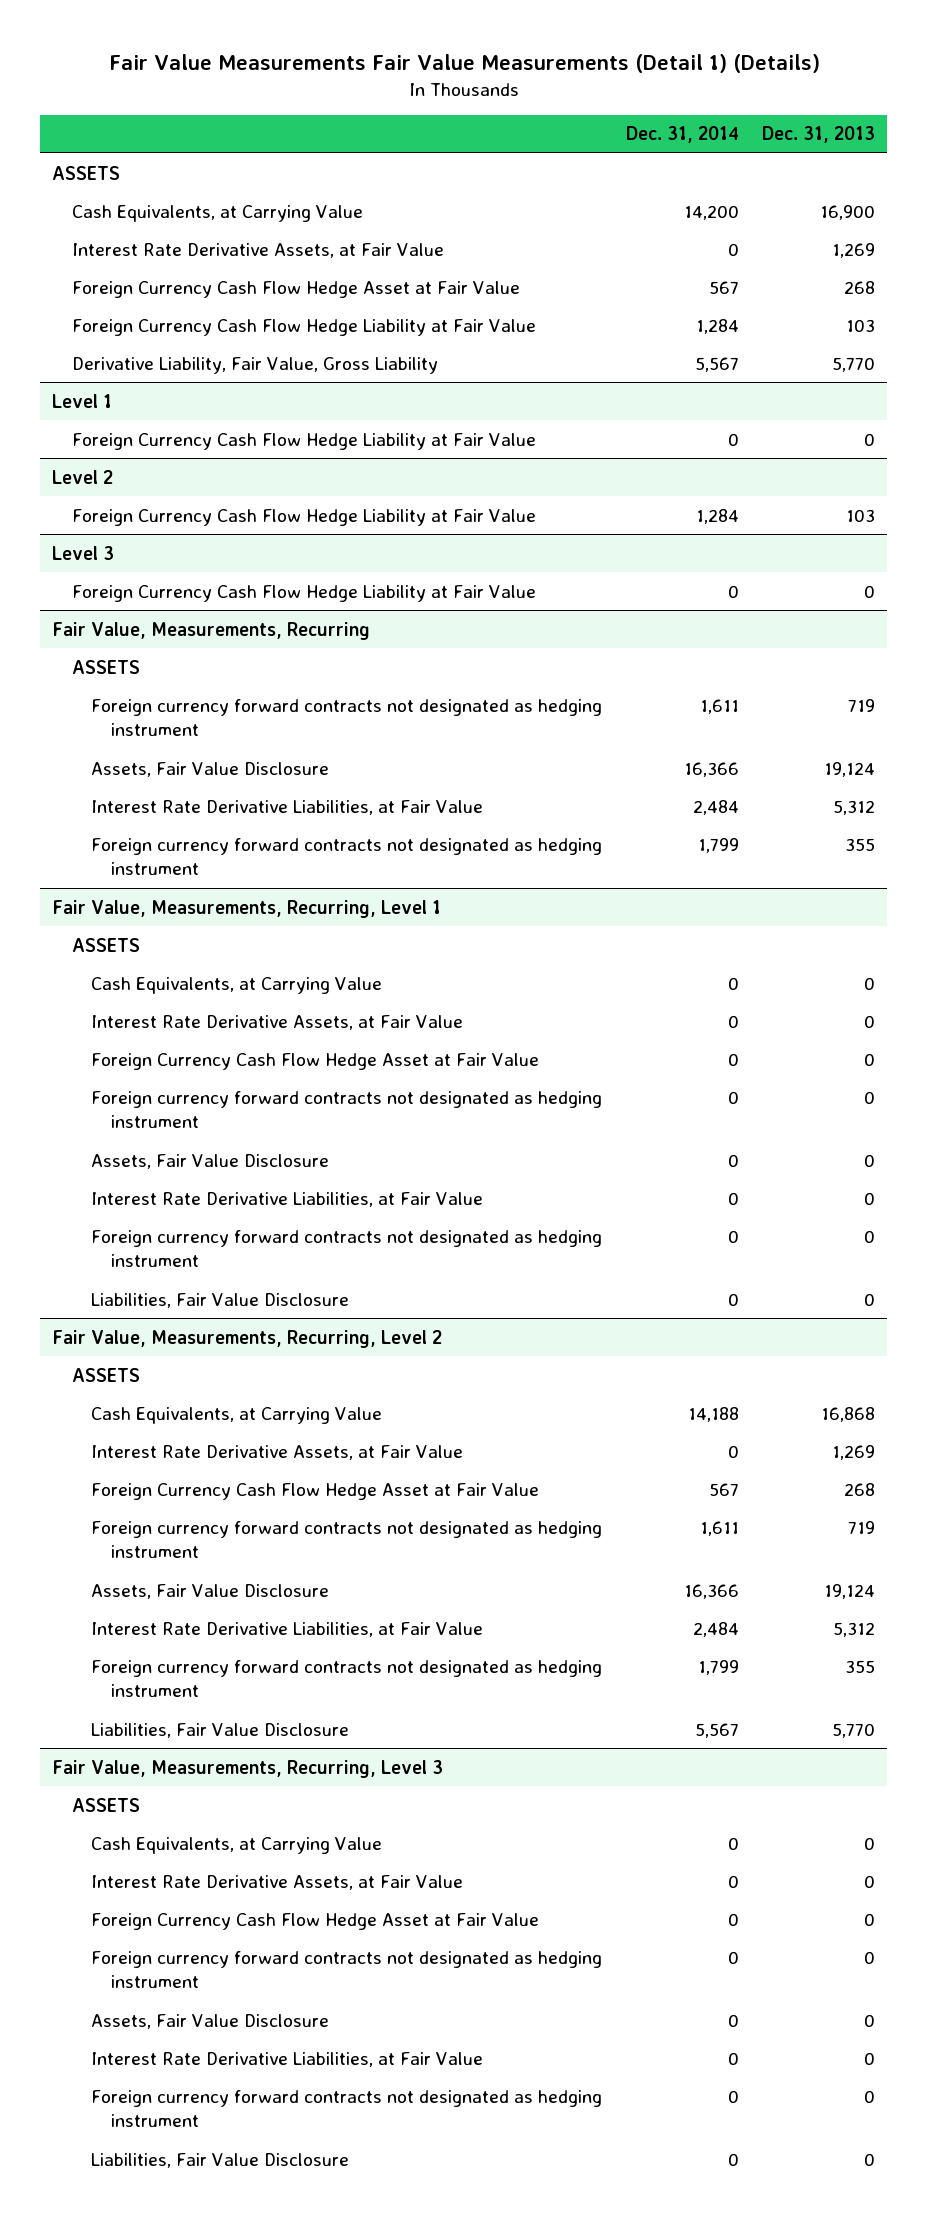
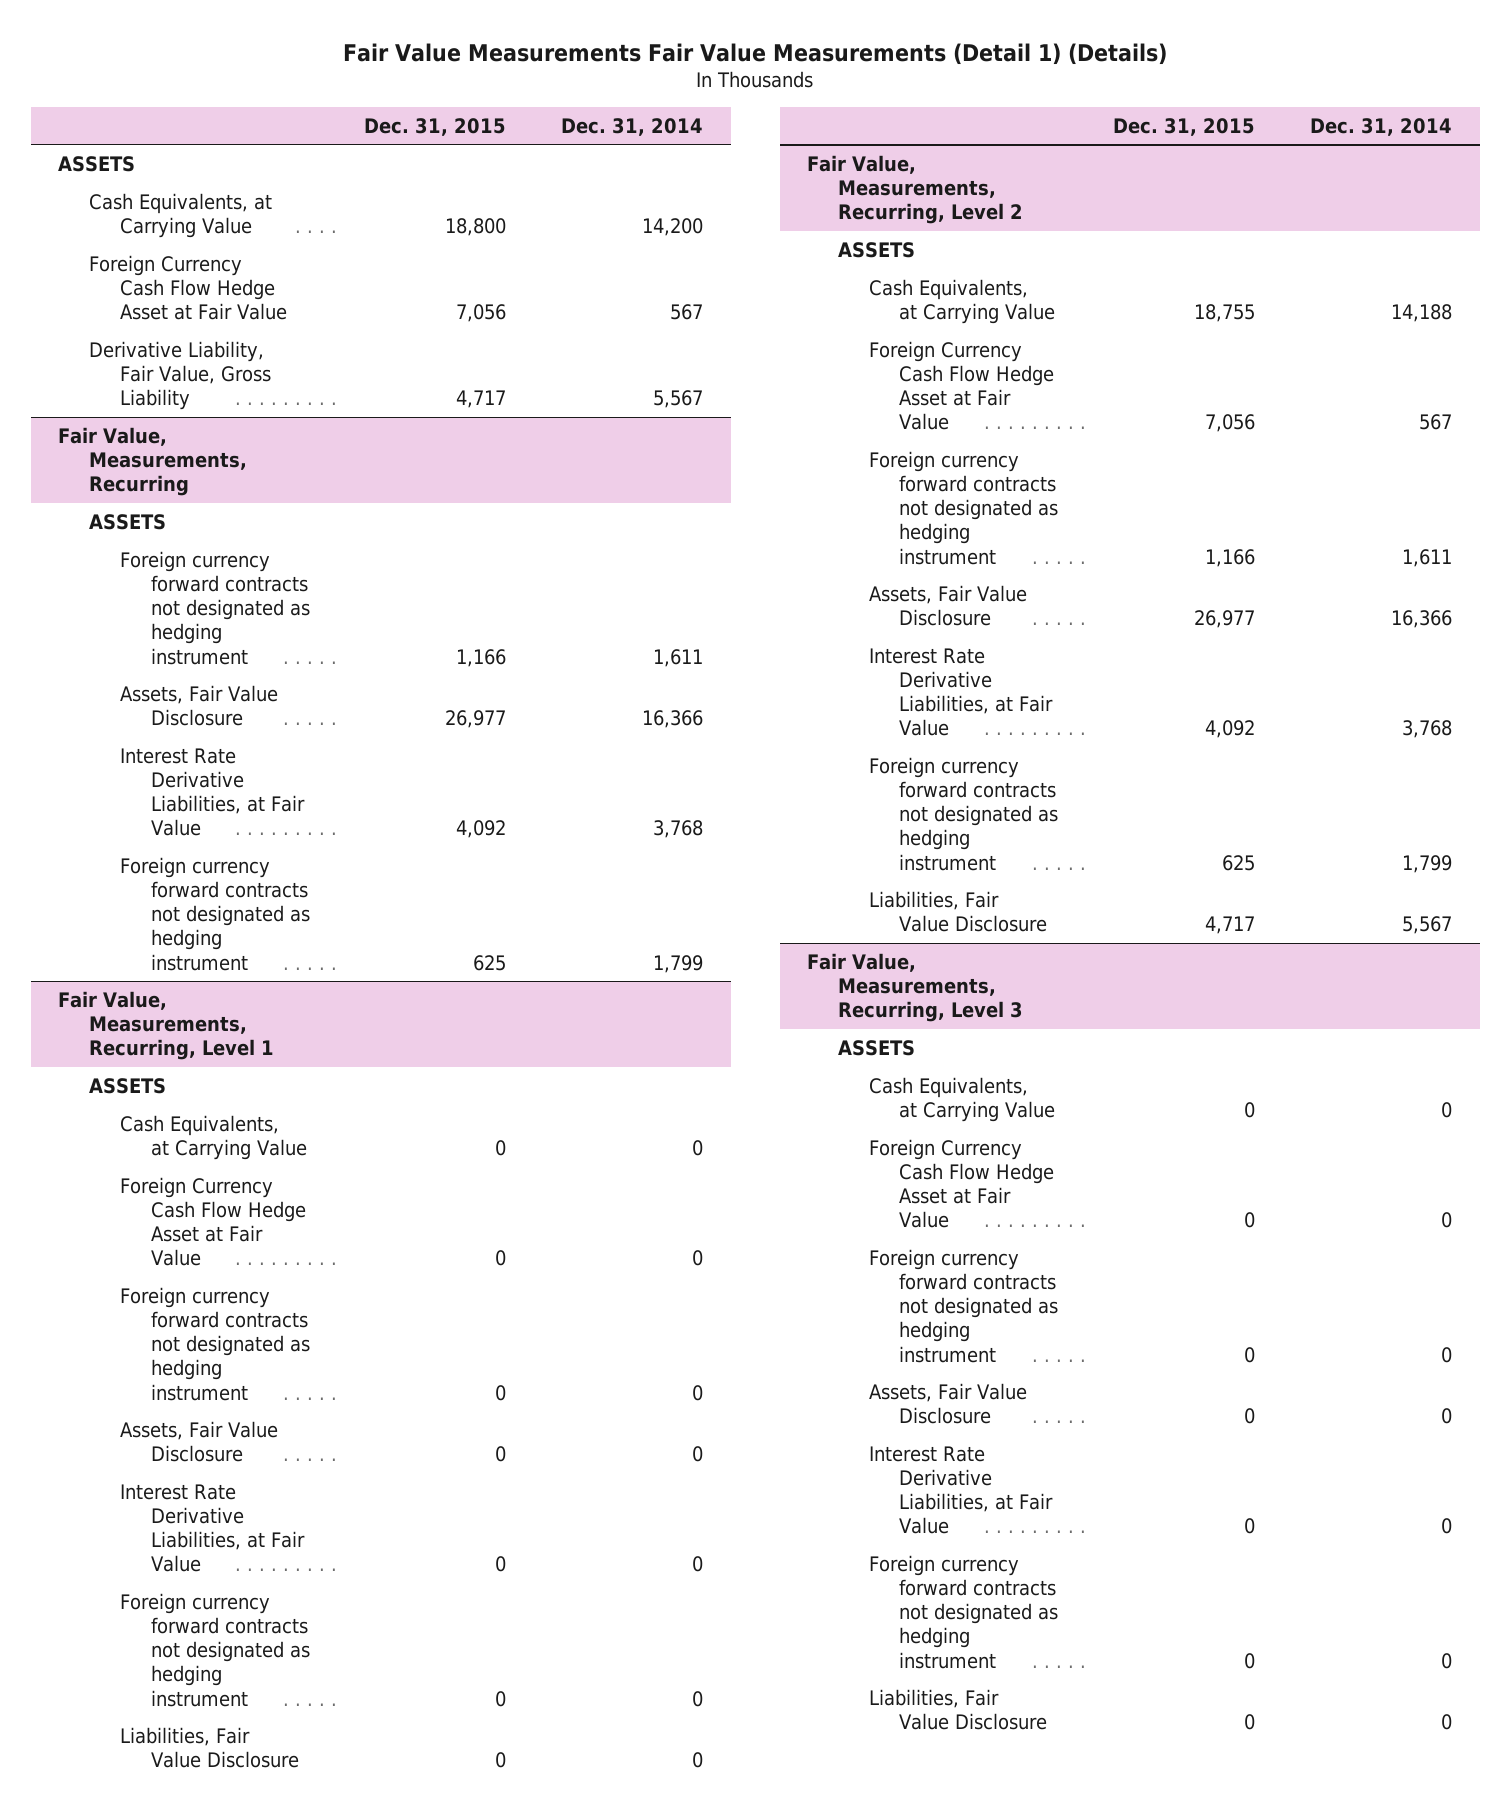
[762,126,876,144] Dec. 31, 2013 -> none
none -> [364,117,507,136] Dec. 31, 2015
[71,242,444,258] Interest Rate Derivative Assets, at Fair Value -> none
[71,318,536,336] Foreign Currency Cash Flow Hedge Liability at Fair Value -> none
[51,393,112,408] Level 1 -> none
[71,432,536,450] Foreign Currency Cash Flow Hedge Liability at Fair Value -> none
[51,469,113,484] Level 2 -> none
[71,508,536,526] Foreign Currency Cash Flow Hedge Liability at Fair Value -> none
[51,545,114,560] Level 3 -> none
[71,584,536,602] Foreign Currency Cash Flow Hedge Liability at Fair Value -> none
[692,799,739,815] 2,484 -> [653,820,704,839] 3,768
[91,1014,464,1030] Interest Rate Derivative Assets, at Fair Value -> none
[91,1444,464,1460] Interest Rate Derivative Assets, at Fair Value -> none
[692,1621,739,1637] 2,484 -> [1402,720,1453,739] 3,768
[91,1874,464,1890] Interest Rate Derivative Assets, at Fair Value -> none

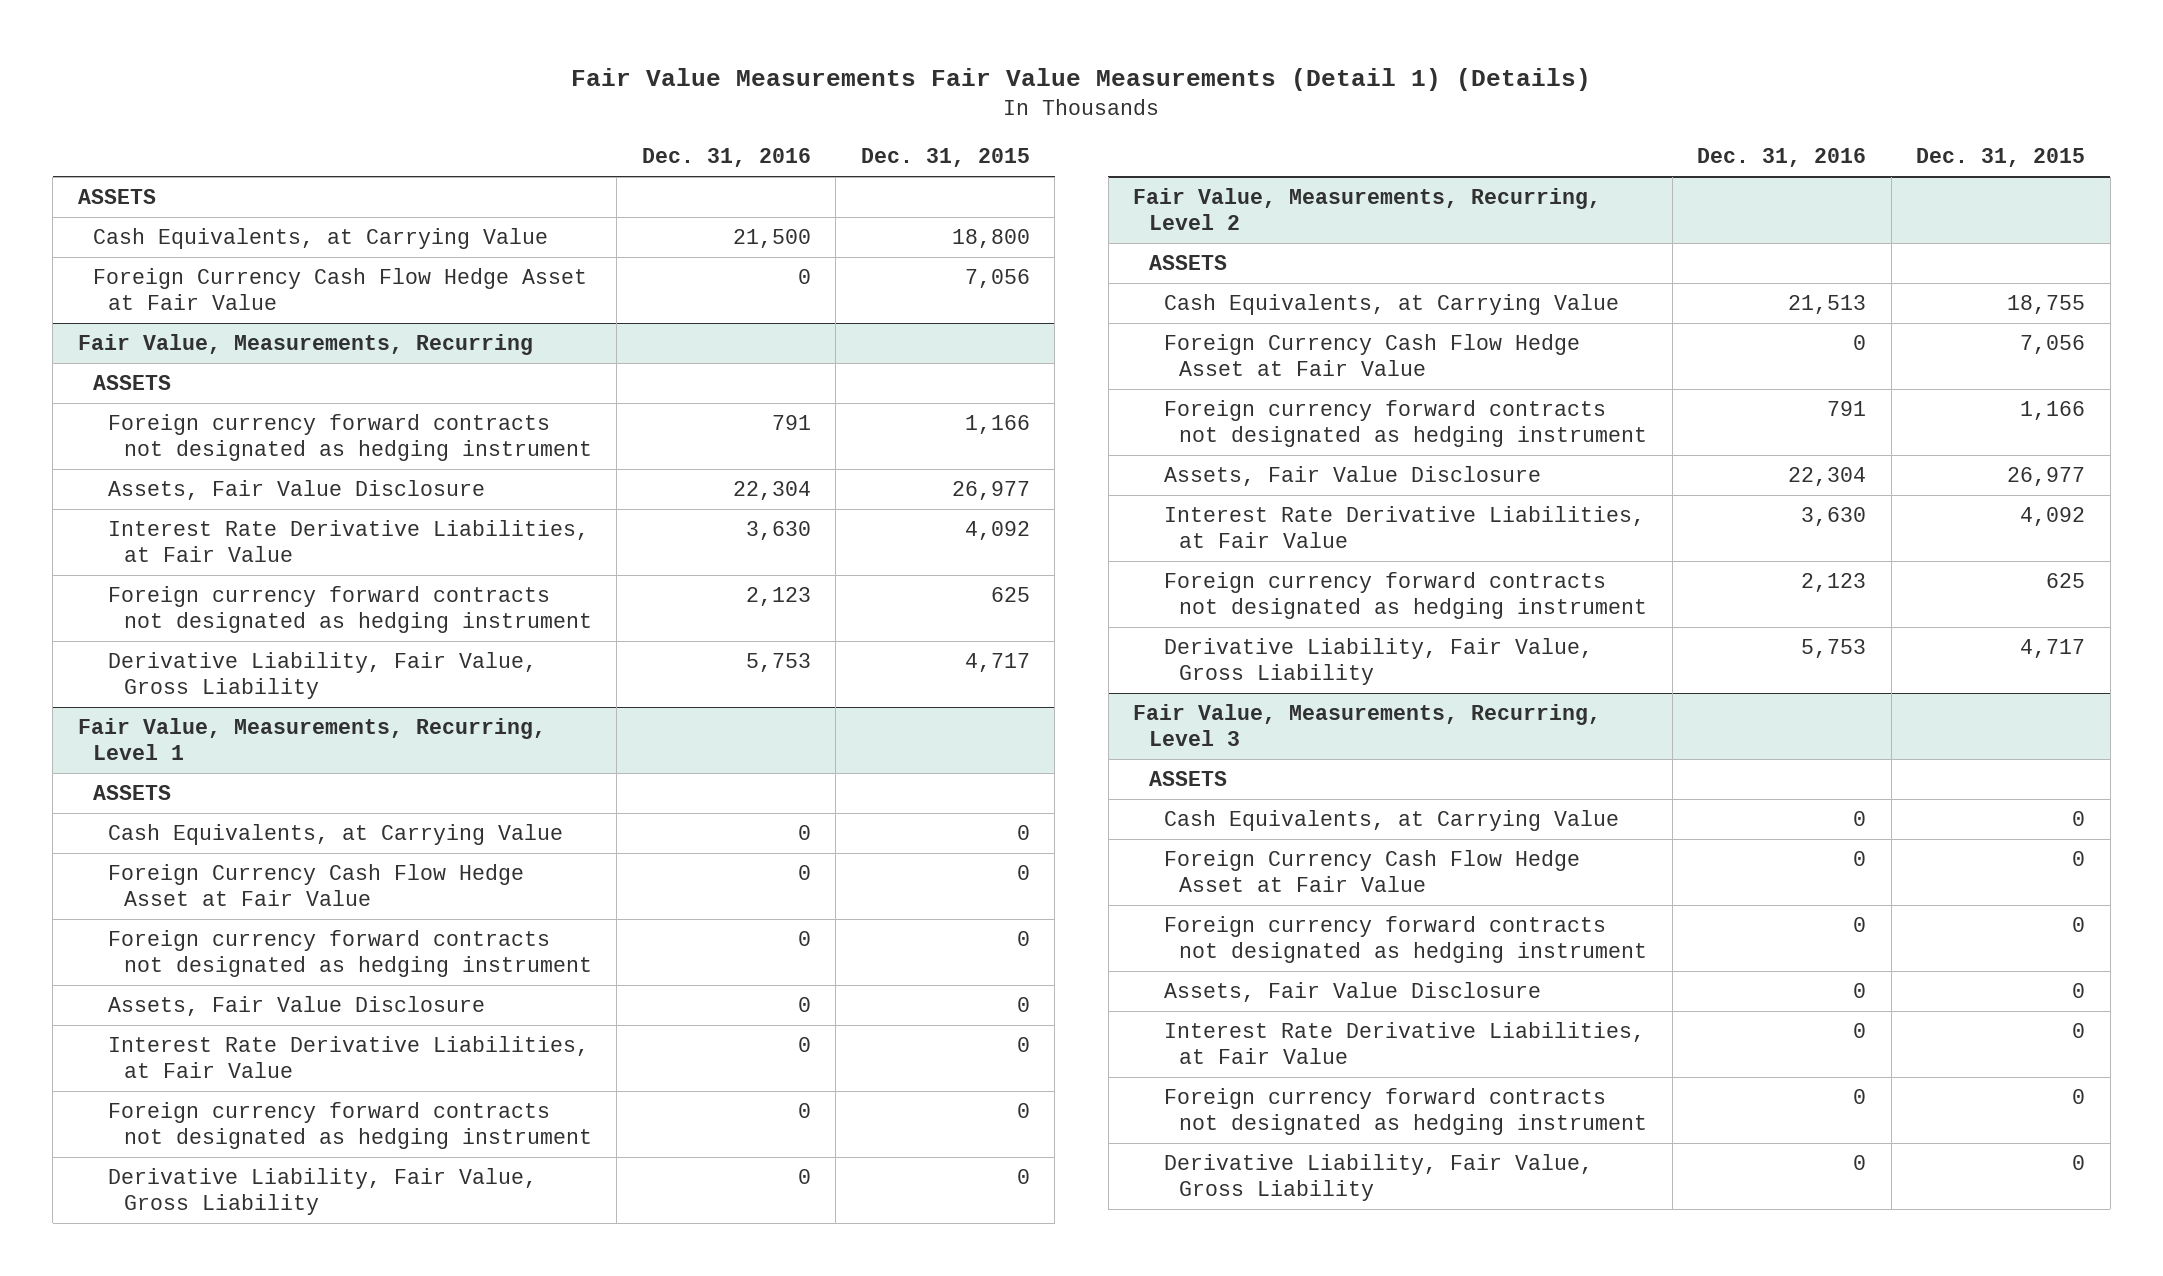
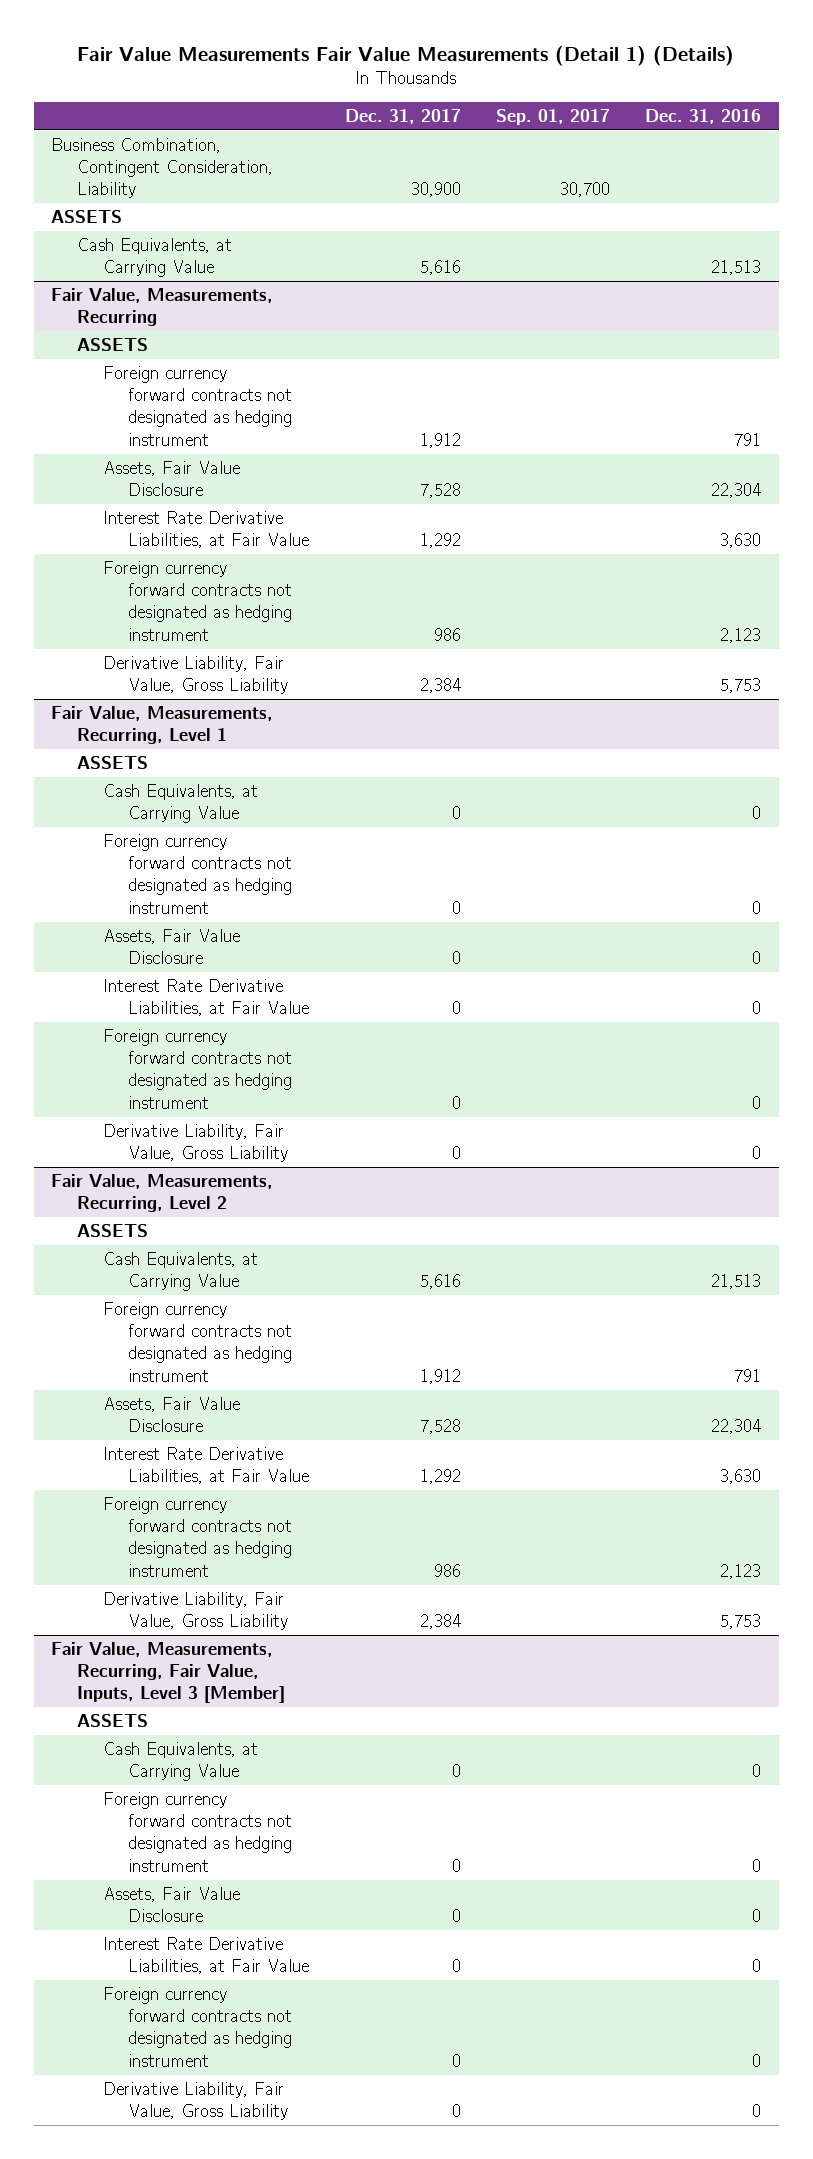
[860,148,1030,168] Dec. 31, 2015 -> none
none -> [344,108,461,124] Dec. 31, 2017
none -> [496,108,611,125] Sep. 01, 2017
none -> [51,138,273,199] Business Combination, Contingent Consideration, Liability
[93,267,588,311] Foreign Currency Cash Flow Hedge Asset at Fair Value -> none
[732,228,811,248] 21,500 -> [711,260,762,276] 21,513
[108,863,525,907] Foreign Currency Cash Flow Hedge Asset at Fair Value -> none
[1163,333,1580,377] Foreign Currency Cash Flow Hedge Asset at Fair Value -> none
[1133,703,1602,747] Fair Value, Measurements, Recurring, Level 3 -> [51,1642,285,1704] Fair Value, Measurements, Recurring, Fair Value, Inputs, Level 3 [Member]
[1163,849,1580,893] Foreign Currency Cash Flow Hedge Asset at Fair Value -> none

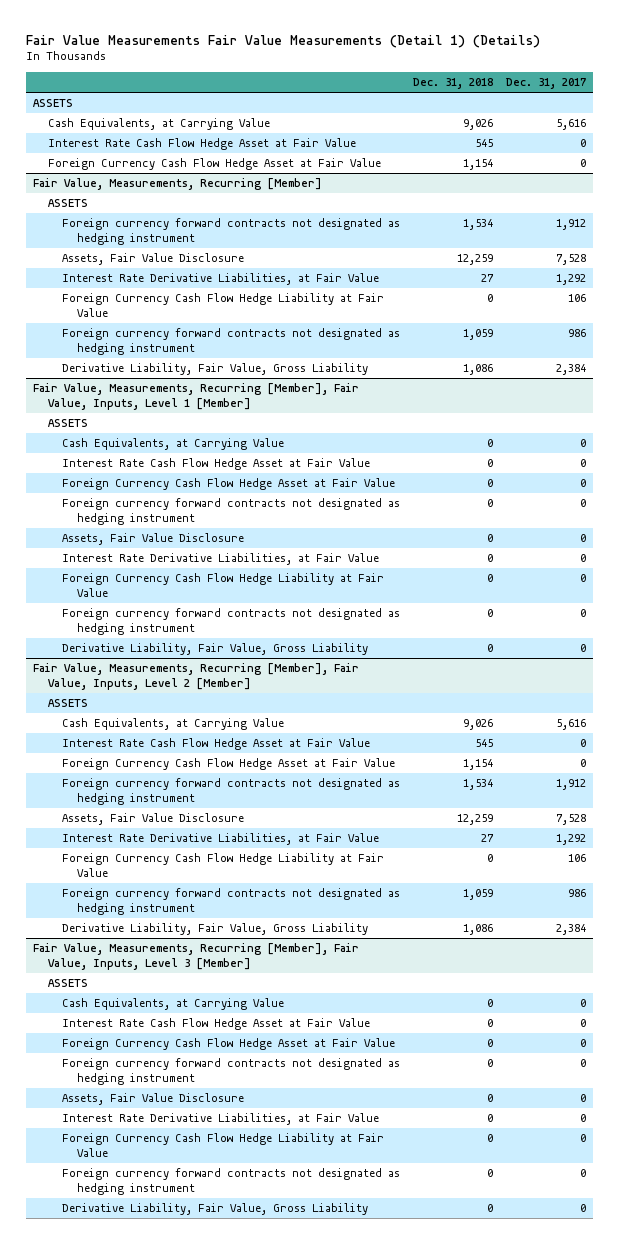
[496,108,611,125] Sep. 01, 2017 -> none
[645,108,762,124] Dec. 31, 2016 -> none
none -> [413,78,494,90] Dec. 31, 2018
[51,138,273,199] Business Combination, Contingent Consideration, Liability -> none
none -> [47,138,356,151] Interest Rate Cash Flow Hedge Asset at Fair Value
none -> [47,158,381,171] Foreign Currency Cash Flow Hedge Asset at Fair Value
[51,288,274,327] Fair Value, Measurements, Recurring -> [32,178,322,191] Fair Value, Measurements, Recurring [Member]
none -> [62,293,385,317] Foreign Currency Cash Flow Hedge Liability at Fair Value
[51,706,274,745] Fair Value, Measurements, Recurring, Level 1 -> [32,383,359,410] Fair Value, Measurements, Recurring [Member], Fair Value, Inputs, Level 1 [Member]
none -> [62,458,371,471] Interest Rate Cash Flow Hedge Asset at Fair Value
none -> [62,478,396,491] Foreign Currency Cash Flow Hedge Asset at Fair Value
none -> [62,573,385,597] Foreign Currency Cash Flow Hedge Liability at Fair Value
[51,1174,274,1213] Fair Value, Measurements, Recurring, Level 2 -> [32,663,359,690] Fair Value, Measurements, Recurring [Member], Fair Value, Inputs, Level 2 [Member]
none -> [62,738,371,751] Interest Rate Cash Flow Hedge Asset at Fair Value
none -> [62,758,396,771] Foreign Currency Cash Flow Hedge Asset at Fair Value
none -> [62,853,385,877] Foreign Currency Cash Flow Hedge Liability at Fair Value
[51,1642,285,1704] Fair Value, Measurements, Recurring, Fair Value, Inputs, Level 3 [Member] -> [32,943,359,970] Fair Value, Measurements, Recurring [Member], Fair Value, Inputs, Level 3 [Member]
none -> [62,1018,371,1031] Interest Rate Cash Flow Hedge Asset at Fair Value
none -> [62,1038,396,1051] Foreign Currency Cash Flow Hedge Asset at Fair Value
none -> [62,1133,385,1157] Foreign Currency Cash Flow Hedge Liability at Fair Value

